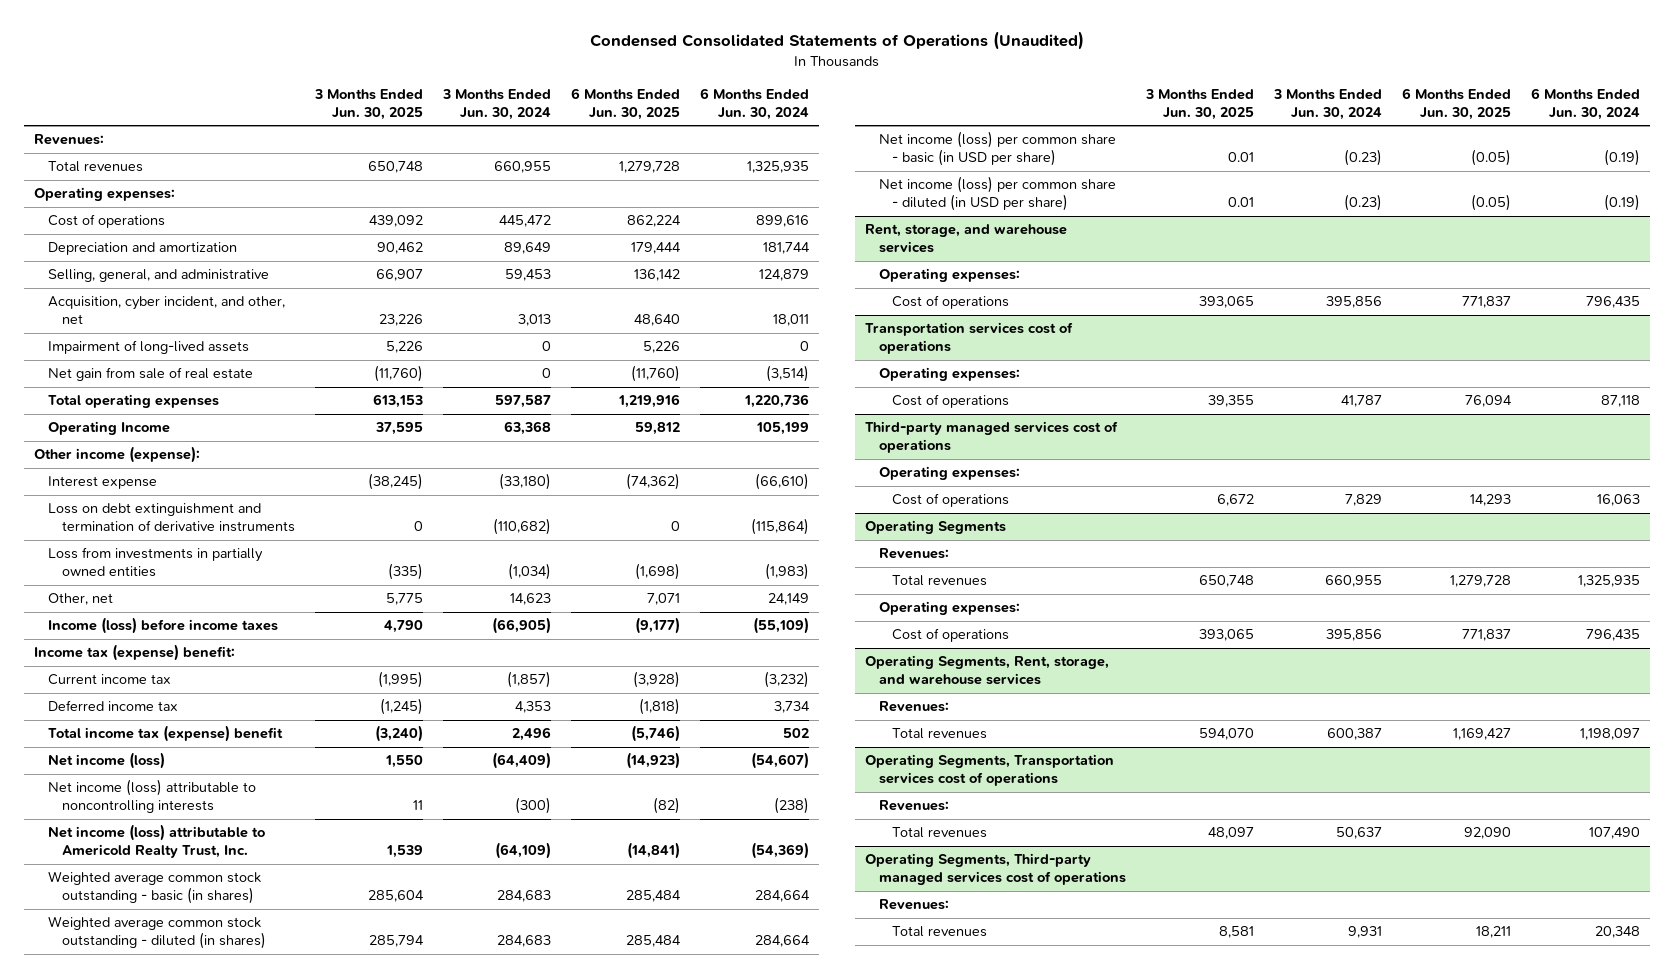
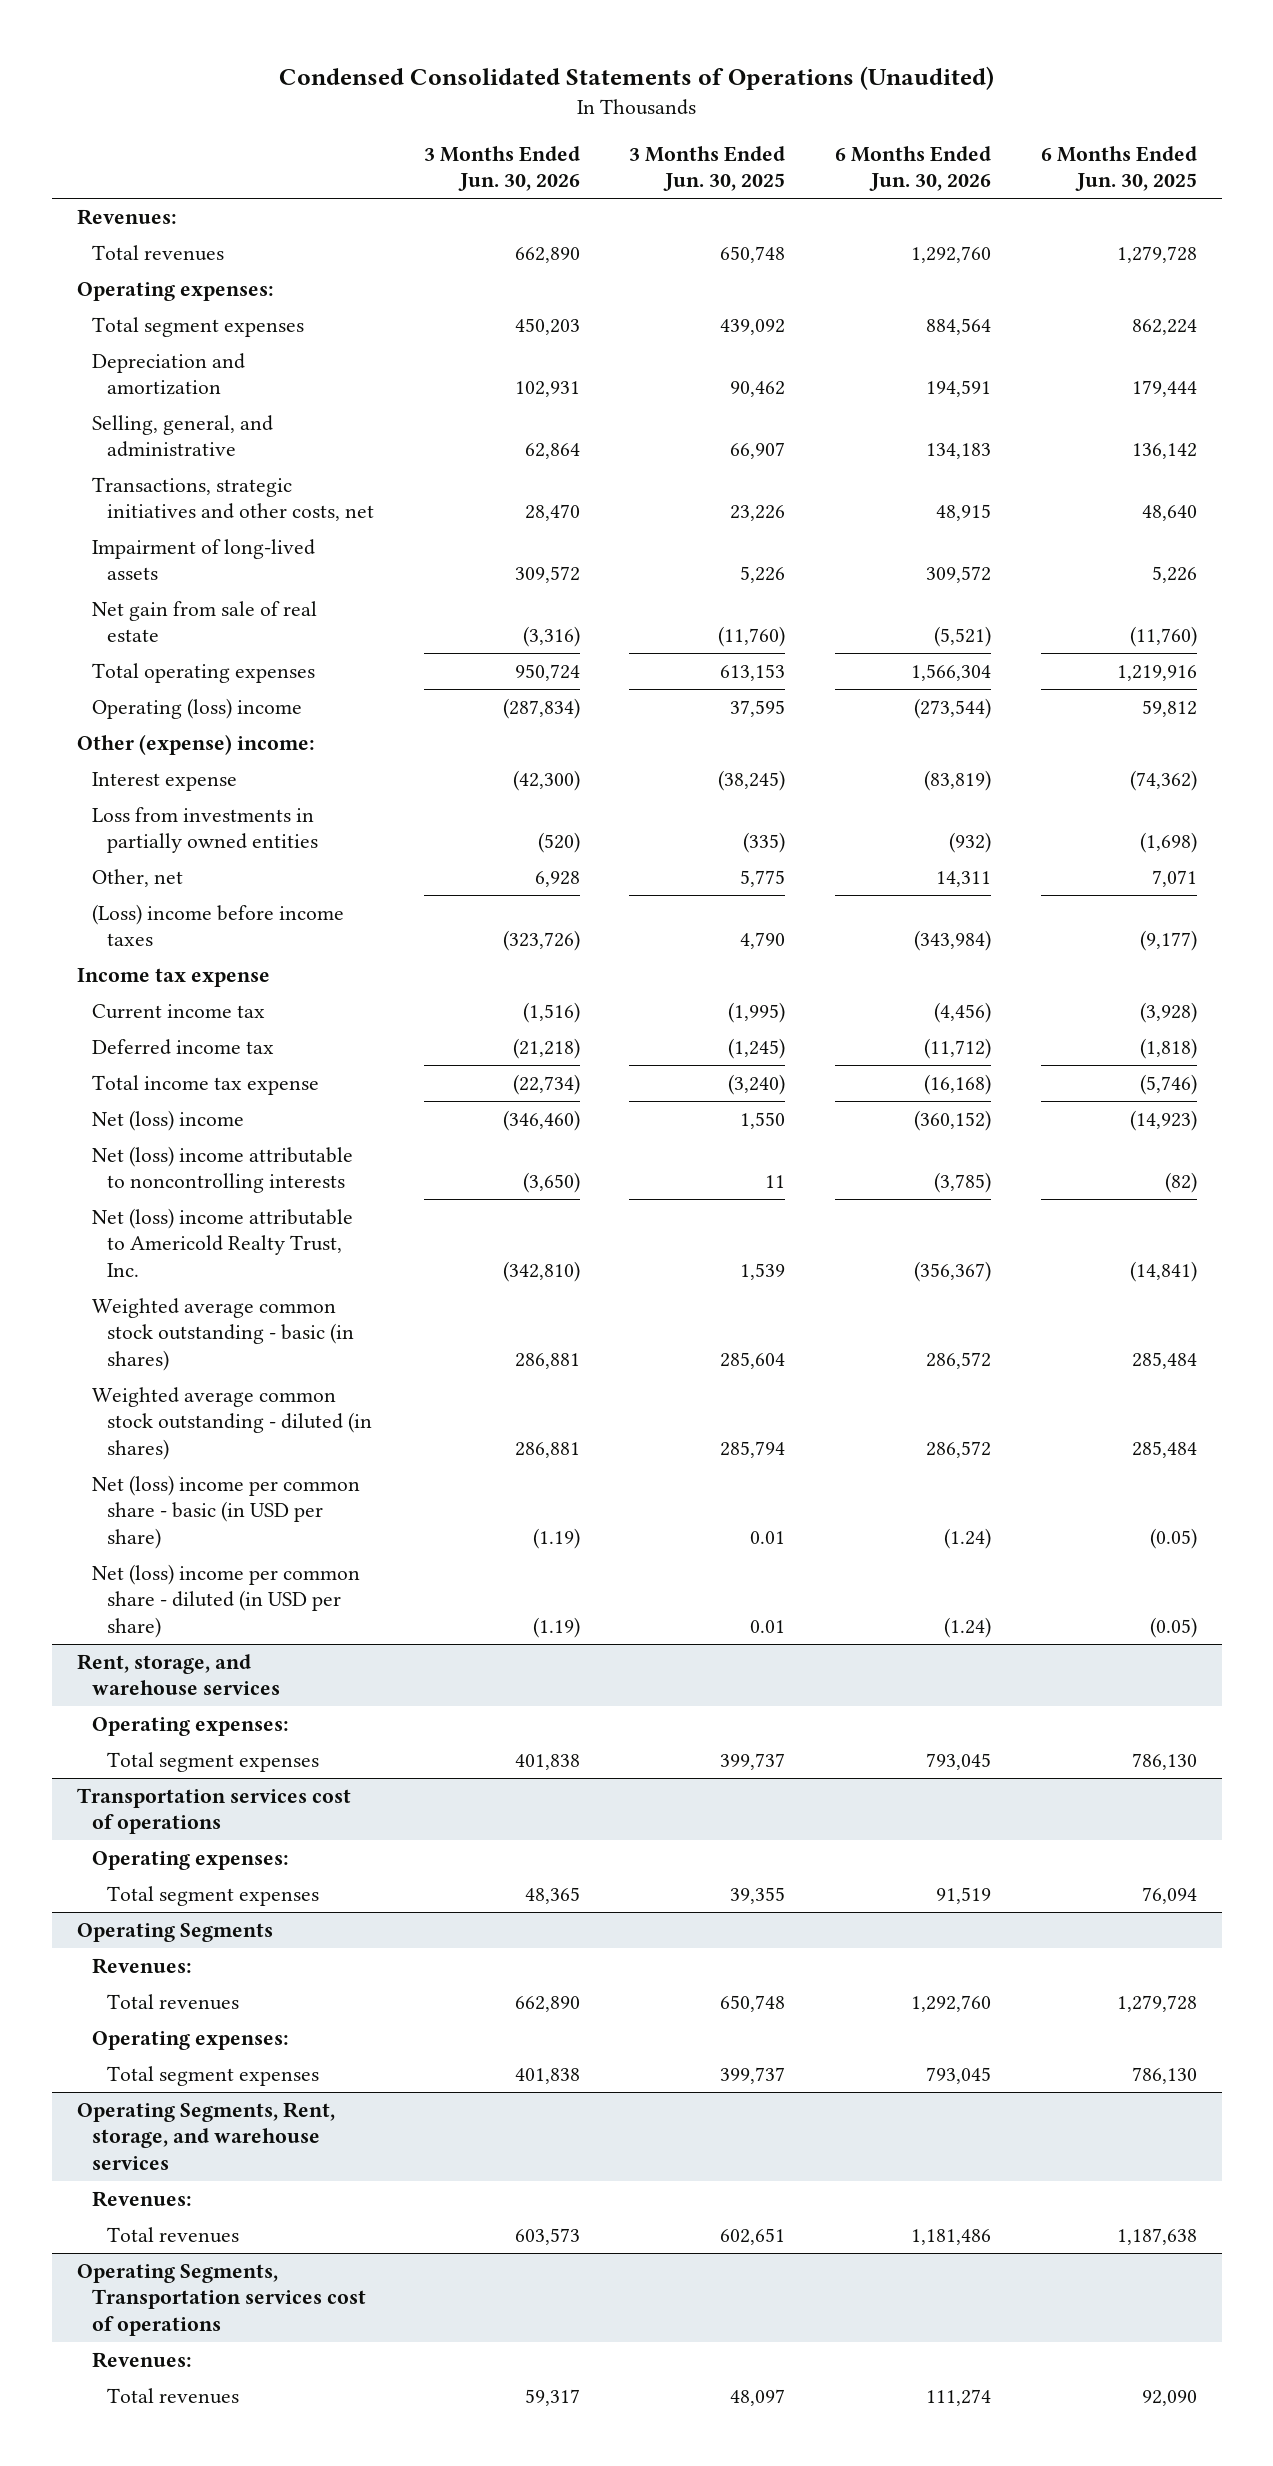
[441,88,551,120] 3 Months Ended Jun. 30, 2024 -> none
[699,87,809,120] 6 Months Ended Jun. 30, 2024 -> none
none -> [423,145,580,192] 3 Months Ended Jun. 30, 2026
none -> [835,145,992,192] 6 Months Ended Jun. 30, 2026
[47,214,165,229] Cost of operations -> [91,316,304,337] Total segment expenses
[47,296,285,325] Acquisition, cyber incident, and other, net -> [91,476,374,522] Transactions, strategic initiatives and other costs, net
[47,421,170,436] Operating Income -> [91,697,302,719] Operating (loss) income
[34,446,201,464] Other income (expense): -> [76,733,315,755] Other (expense) income:
[47,503,295,533] Loss on debt extinguishment and termination of derivative instruments -> none
[47,617,278,635] Income (loss) before income taxes -> [91,903,344,947] (Loss) income before income taxes
[34,644,236,662] Income tax (expense) benefit: -> [76,967,270,987] Income tax expense
[47,725,283,743] Total income tax (expense) benefit -> [91,1074,319,1095] Total income tax expense
[47,752,165,770] Net income (loss) -> [91,1109,244,1131] Net (loss) income
[47,779,256,814] Net income (loss) attributable to noncontrolling interests -> [91,1145,353,1194] Net (loss) income attributable to noncontrolling interests
[47,824,265,859] Net income (loss) attributable to Americold Realty Trust, Inc. -> [91,1207,353,1277] Net (loss) income attributable to Americold Realty Trust, Inc.
[878,131,1116,167] Net income (loss) per common share - basic (in USD per share) -> [91,1474,360,1549] Net (loss) income per common share - basic (in USD per share)
[878,176,1116,212] Net income (loss) per common share - diluted (in USD per share) -> [91,1563,360,1638] Net (loss) income per common share - diluted (in USD per share)
[892,295,1010,310] Cost of operations -> none
none -> [106,1751,319,1772] Total segment expenses
[864,421,1118,454] Third-party managed services cost of operations -> none
[878,466,1020,481] Operating expenses: -> none
[892,493,1010,508] Cost of operations -> none
[892,394,1010,409] Cost of operations -> [106,1885,319,1906] Total segment expenses
[892,628,1010,643] Cost of operations -> none
none -> [106,2065,319,2086] Total segment expenses
[1198,728,1254,741] 594,070 -> [720,2227,786,2245] 602,651
[1452,728,1511,741] 1,169,427 -> [1116,2227,1197,2245] 1,187,638
[864,853,1126,886] Operating Segments, Third-party managed services cost of operations -> none
[878,899,949,911] Revenues: -> none
[892,926,988,938] Total revenues -> none

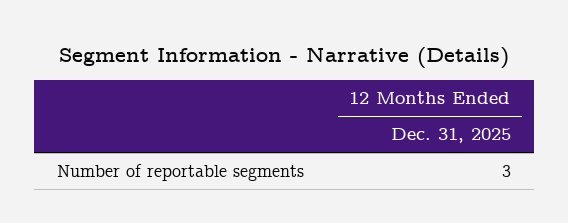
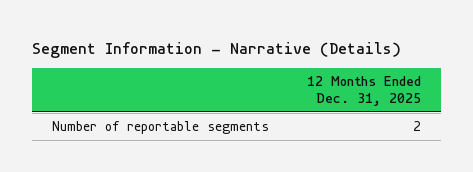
[501,165,511,178] 3 -> [413,121,422,132] 2

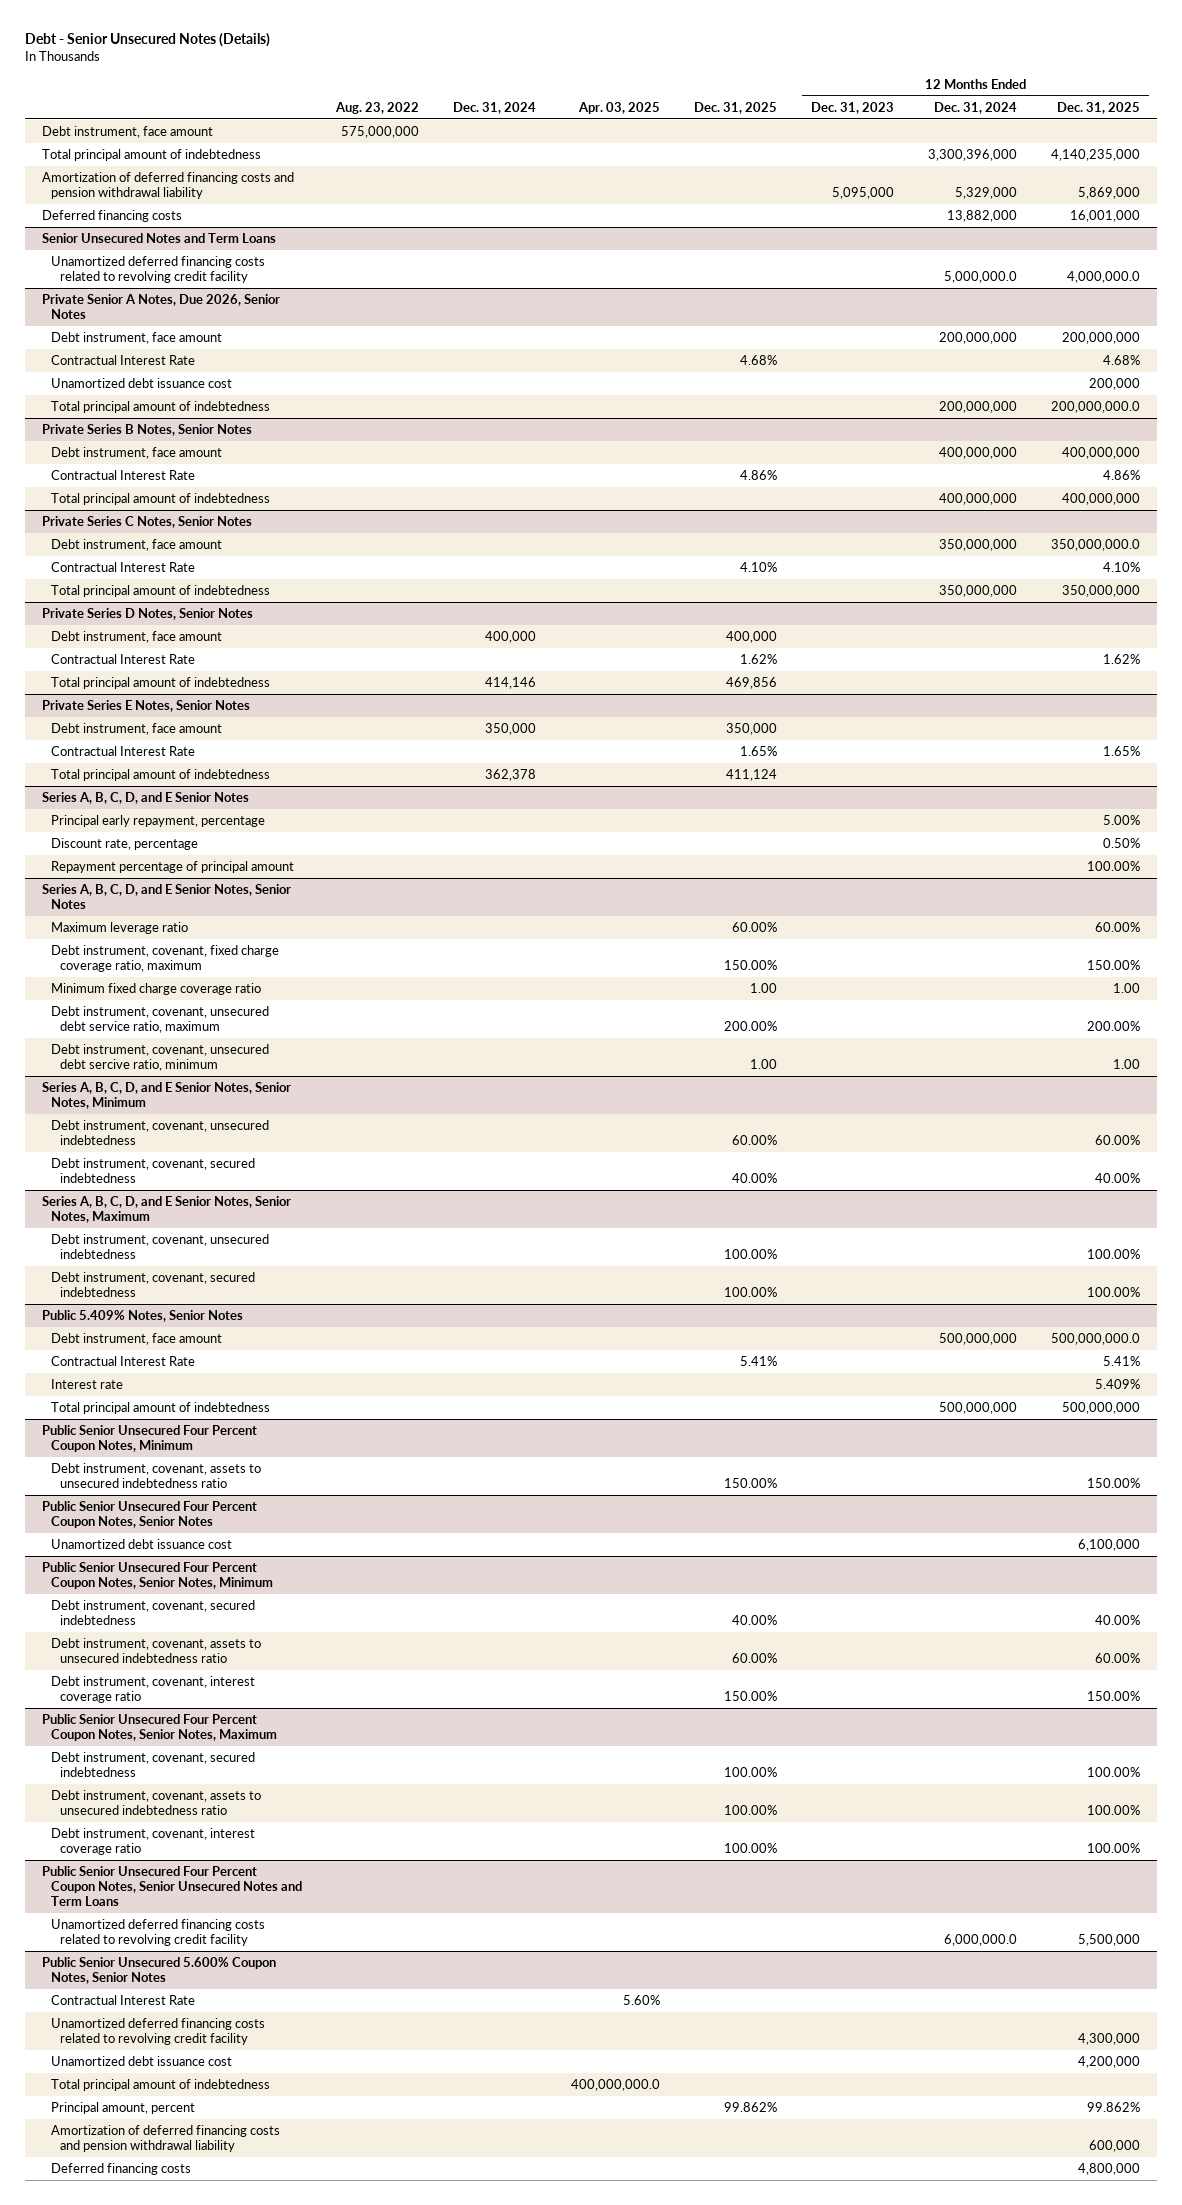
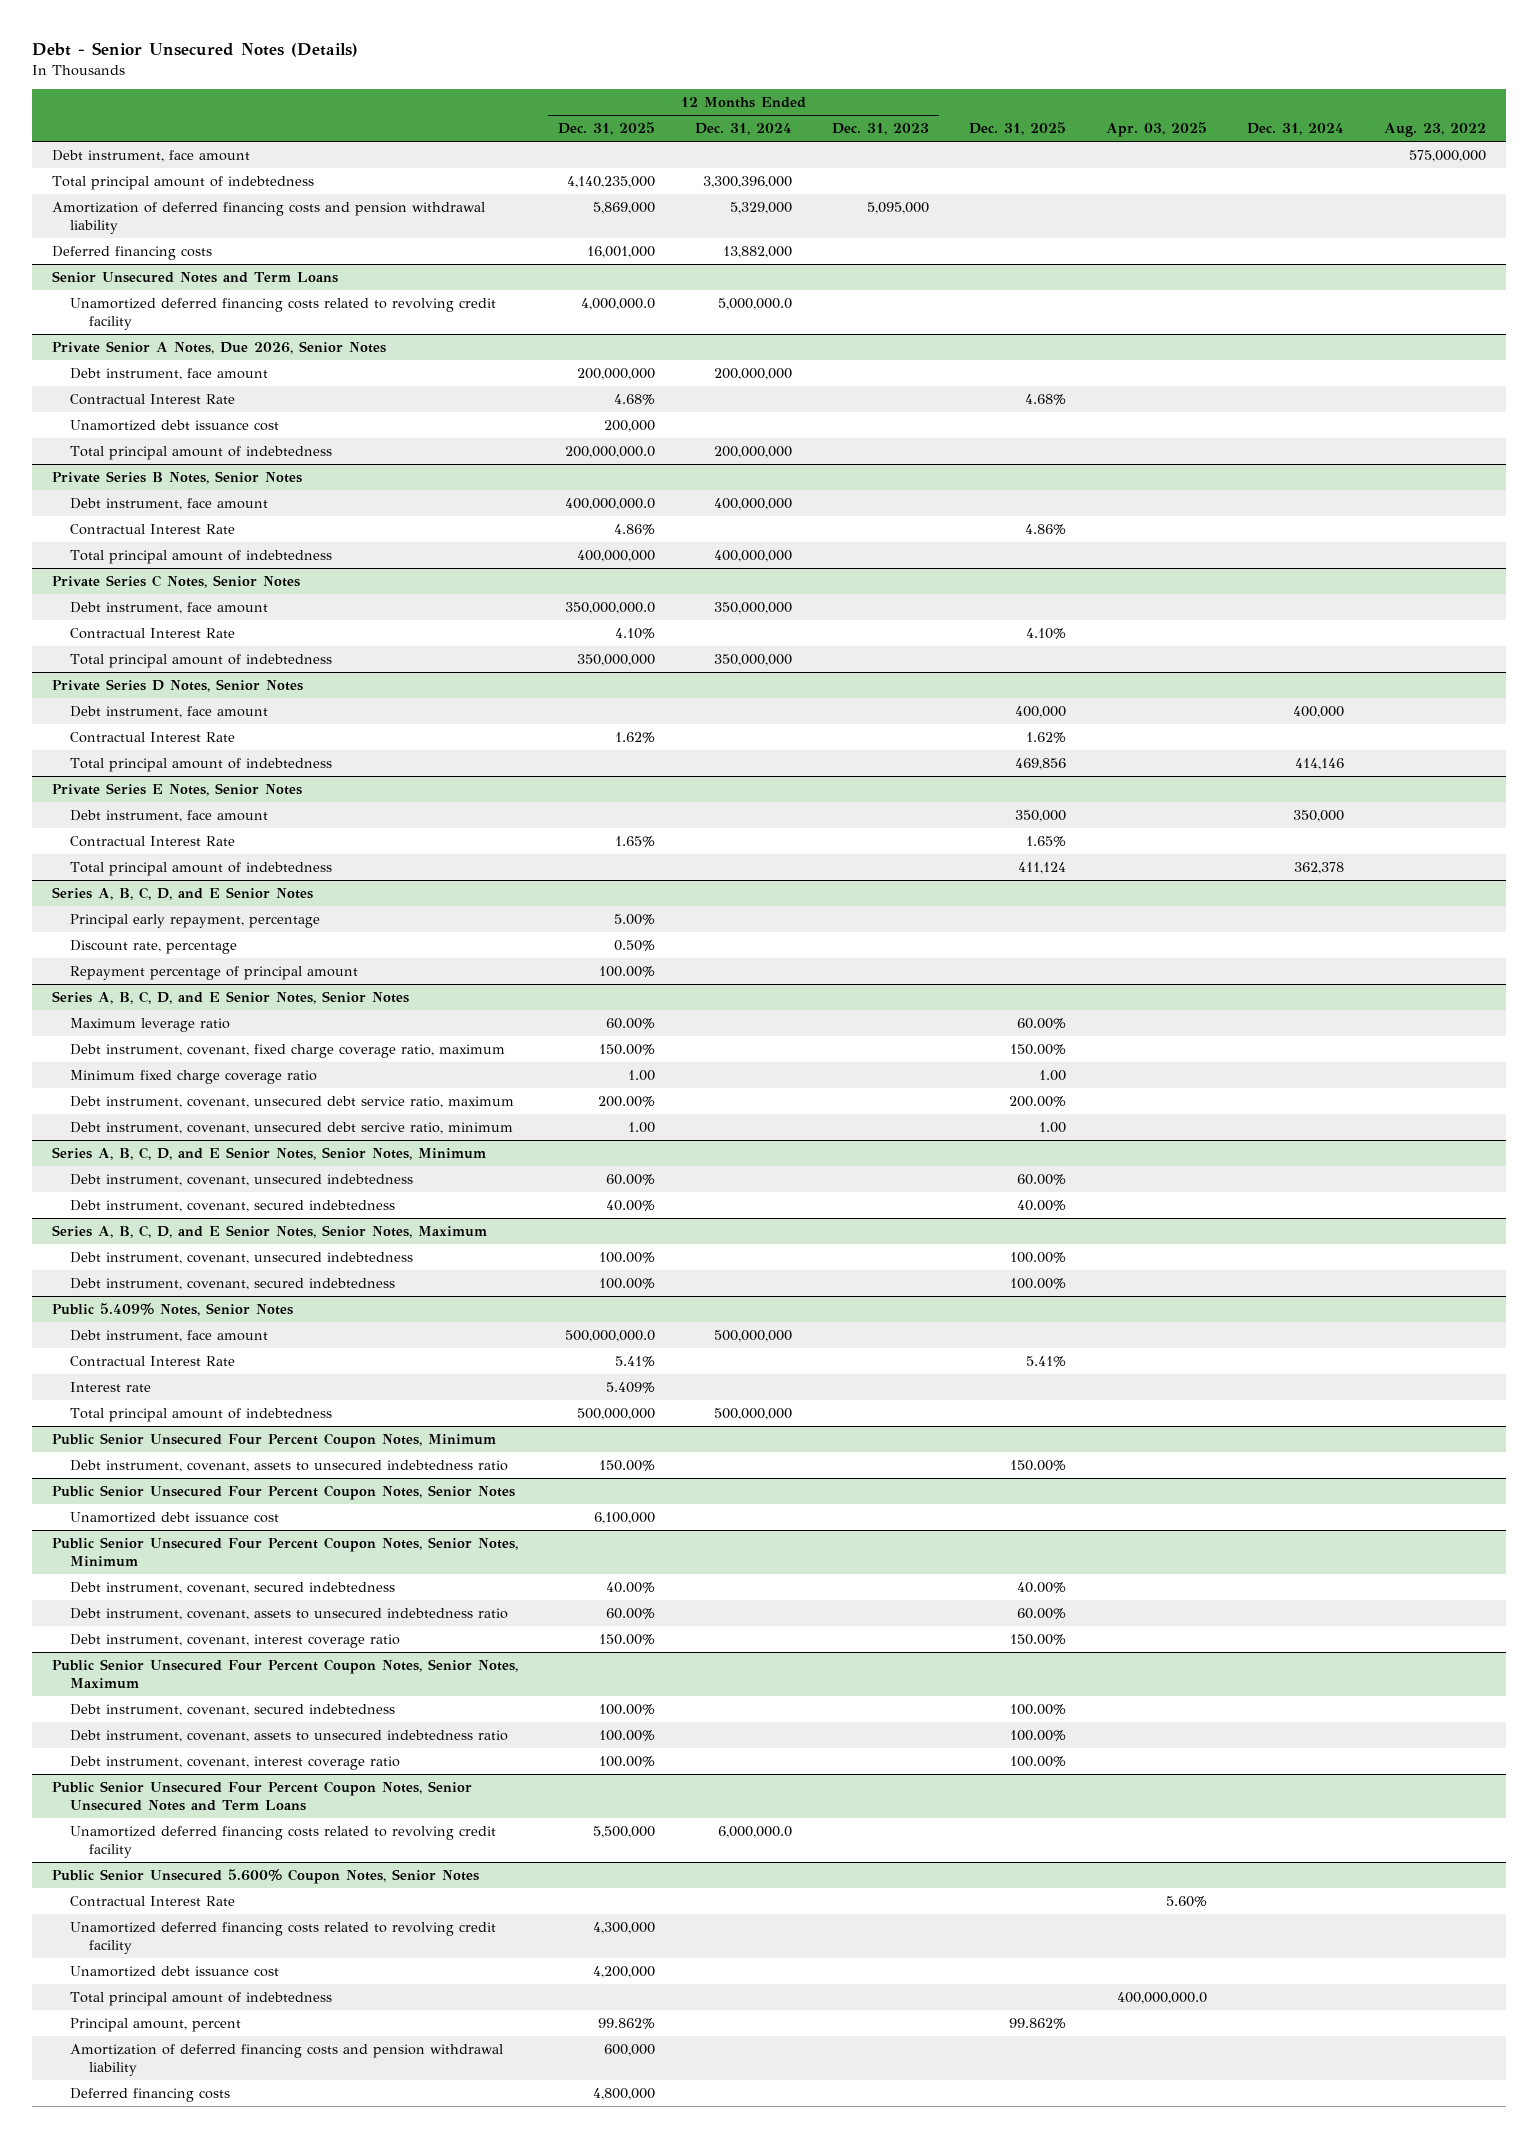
[1062,446,1141,459] 400,000,000 -> [565,498,656,511] 400,000,000.0

